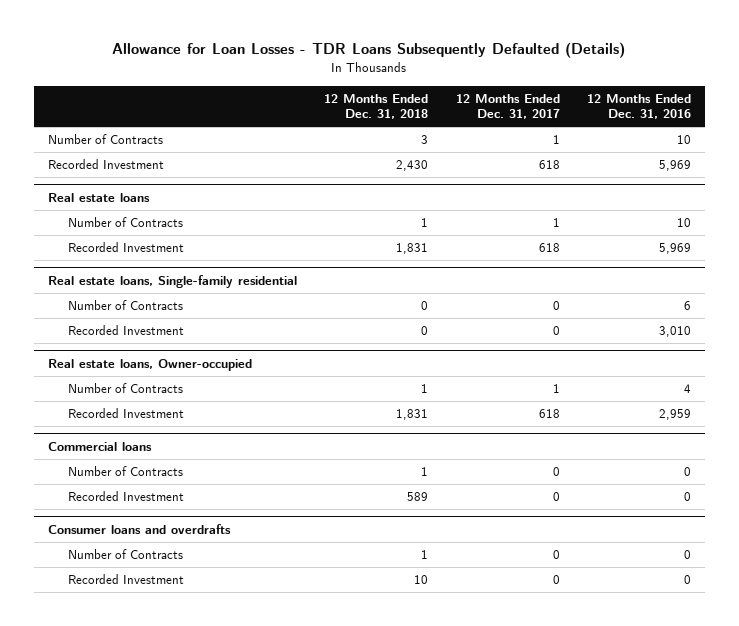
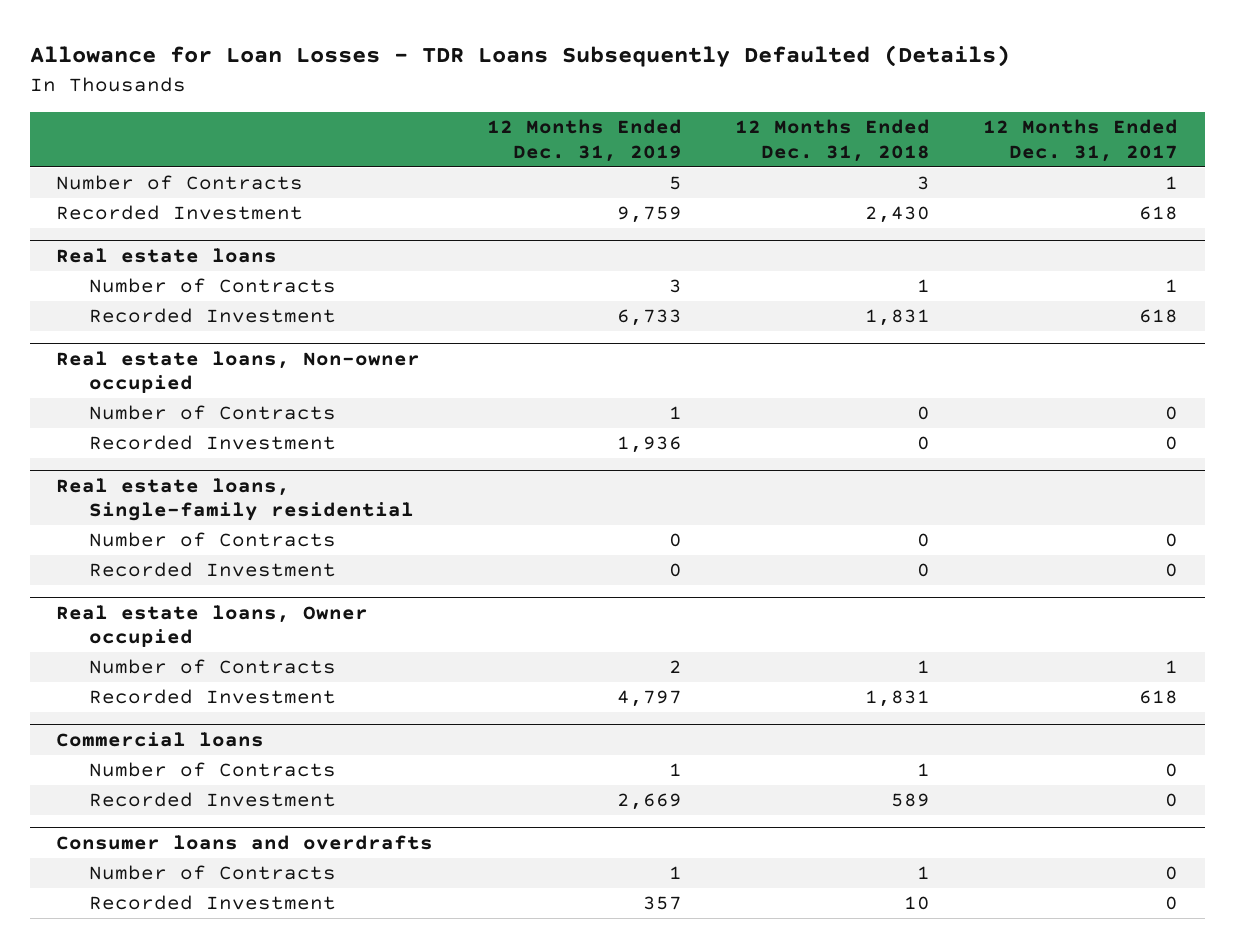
[586,93,691,120] 12 Months Ended Dec. 31, 2016 -> none
none -> [486,119,682,162] 12 Months Ended Dec. 31, 2019
none -> [56,350,421,394] Real estate loans, Non-owner occupied
none -> [89,405,337,421] Number of Contracts
none -> [89,435,337,451] Recorded Investment
[47,358,252,371] Real estate loans, Owner-occupied -> [56,604,369,648] Real estate loans, Owner occupied

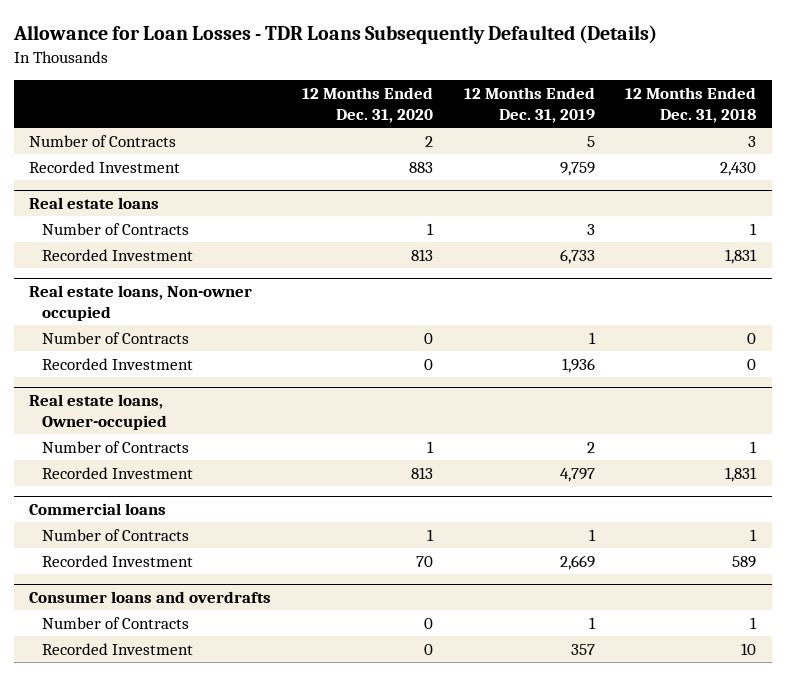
[983,119,1179,162] 12 Months Ended Dec. 31, 2017 -> none
none -> [301,87,433,124] 12 Months Ended Dec. 31, 2020
[56,477,415,522] Real estate loans, Single-family residential -> none
[89,532,337,548] Number of Contracts -> none
[89,562,337,578] Recorded Investment -> none
[56,604,369,648] Real estate loans, Owner occupied -> [29,394,168,431] Real estate loans, Owner-occupied

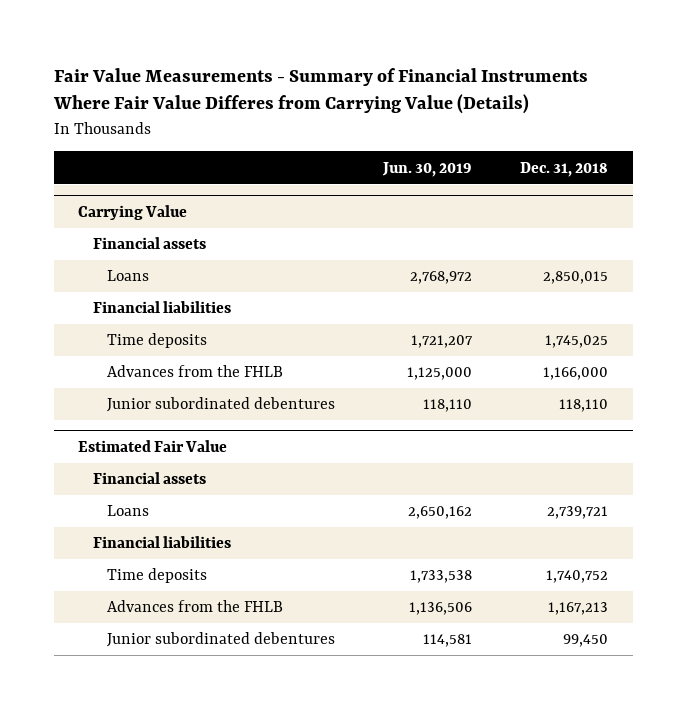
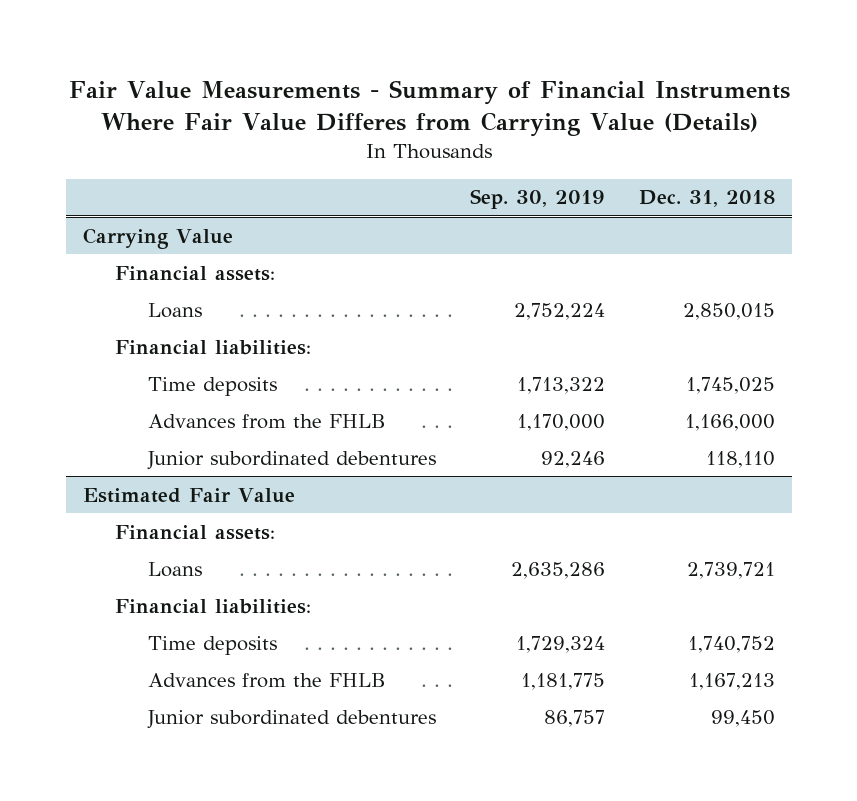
[382,161,473,177] Jun. 30, 2019 -> none
none -> [469,189,605,210] Sep. 30, 2019
[92,237,206,250] Financial assets -> [115,265,276,281] Financial assets:
[92,301,231,314] Financial liabilities -> [115,339,312,355] Financial liabilities:
[92,472,206,485] Financial assets -> [115,524,276,540] Financial assets:
[92,536,231,549] Financial liabilities -> [115,598,312,614] Financial liabilities:

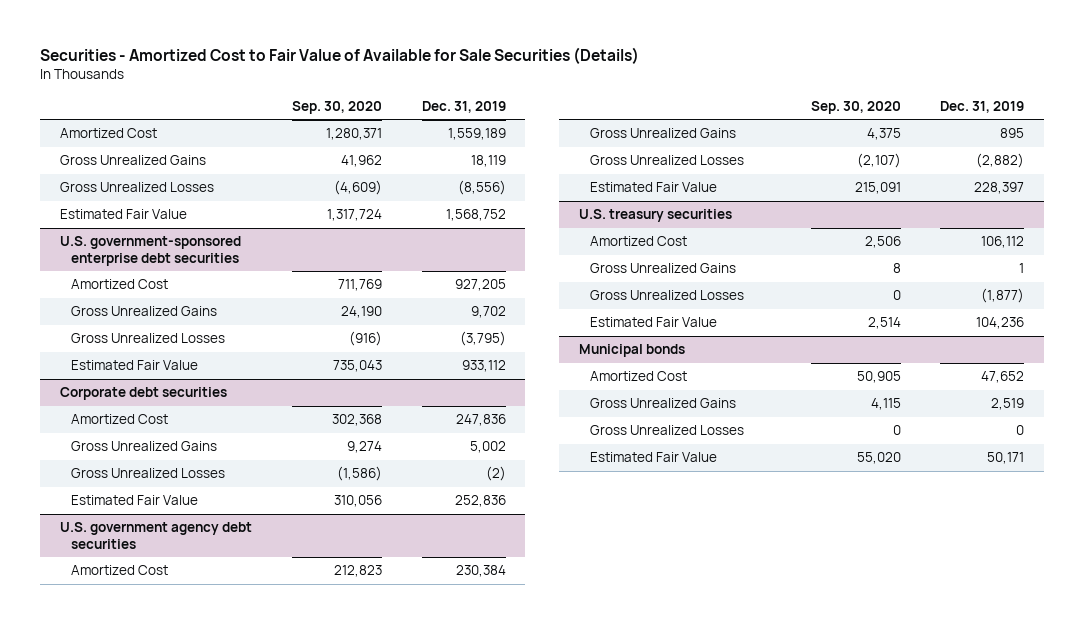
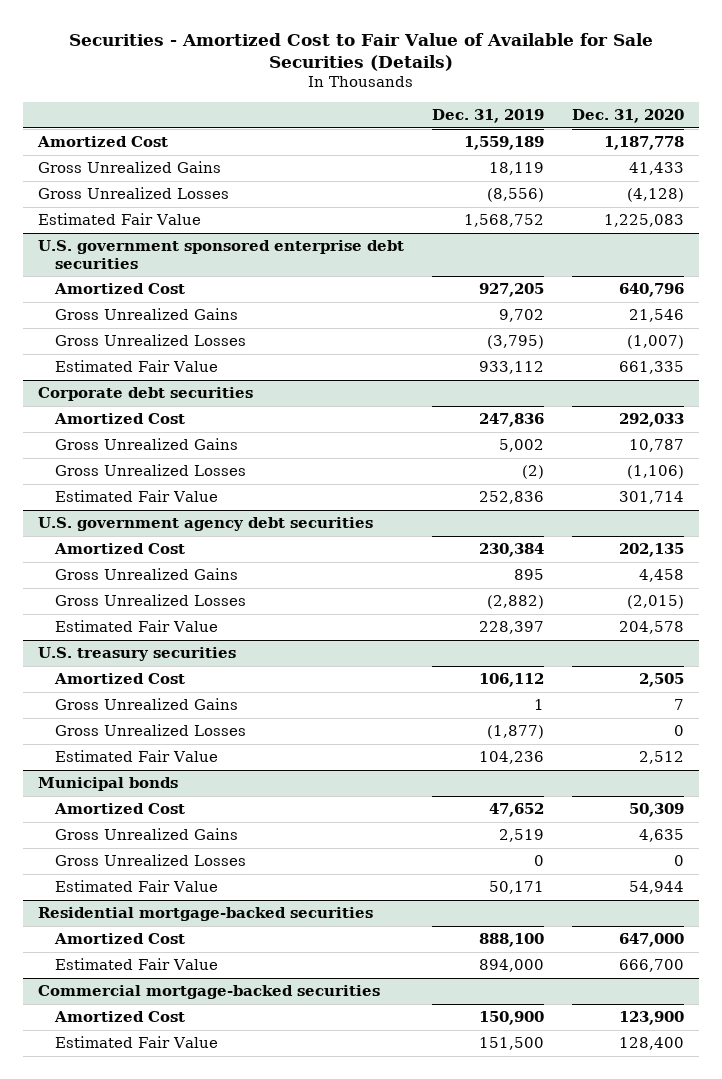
[291,100,382,114] Sep. 30, 2020 -> none
none -> [572,108,685,123] Dec. 31, 2020
[60,236,242,266] U.S. government-sponsored enterprise debt securities -> [37,240,404,269] U.S. government sponsored enterprise debt securities
none -> [37,907,373,922] Residential mortgage-backed securities
none -> [54,933,186,945] Amortized Cost
none -> [55,958,219,971] Estimated Fair Value
none -> [37,985,380,1000] Commercial mortgage-backed securities
none -> [54,1011,186,1023] Amortized Cost
none -> [55,1036,219,1049] Estimated Fair Value

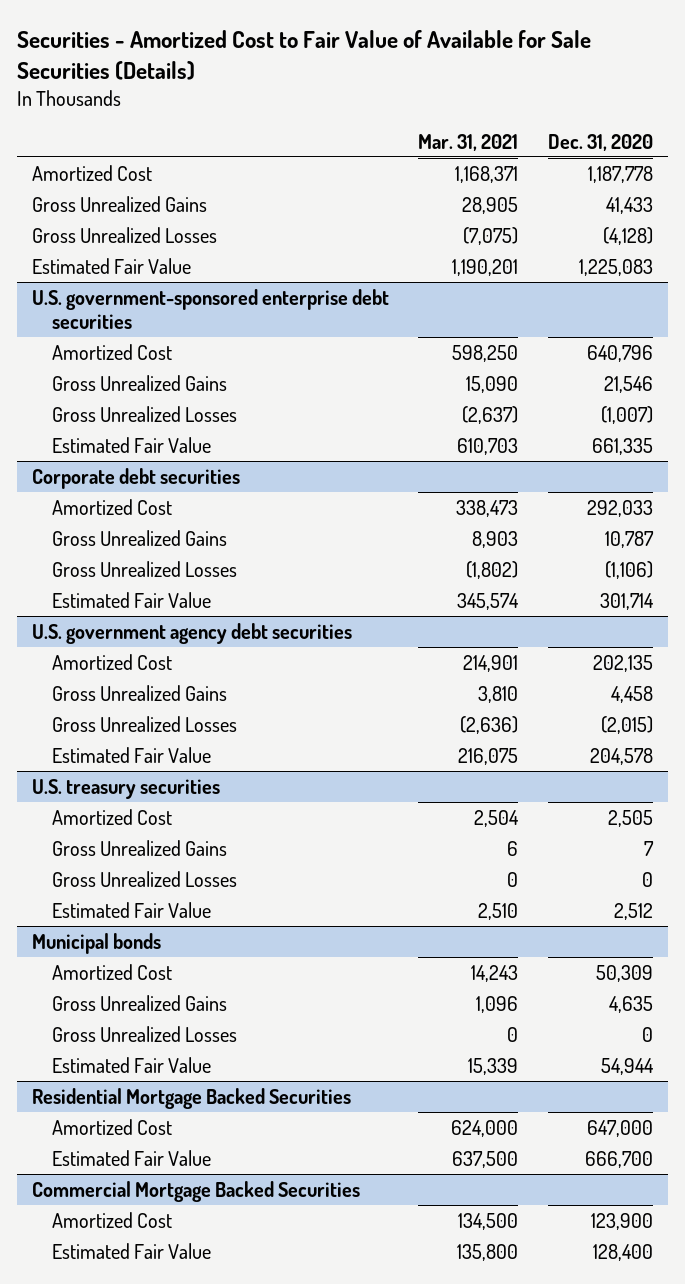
[431,108,544,123] Dec. 31, 2019 -> none
none -> [418,133,519,151] Mar. 31, 2021
[37,240,404,269] U.S. government sponsored enterprise debt securities -> [31,288,389,329] U.S. government-sponsored enterprise debt securities
[37,907,373,922] Residential mortgage-backed securities -> [31,1087,351,1109] Residential Mortgage Backed Securities
[37,985,380,1000] Commercial mortgage-backed securities -> [31,1180,360,1202] Commercial Mortgage Backed Securities

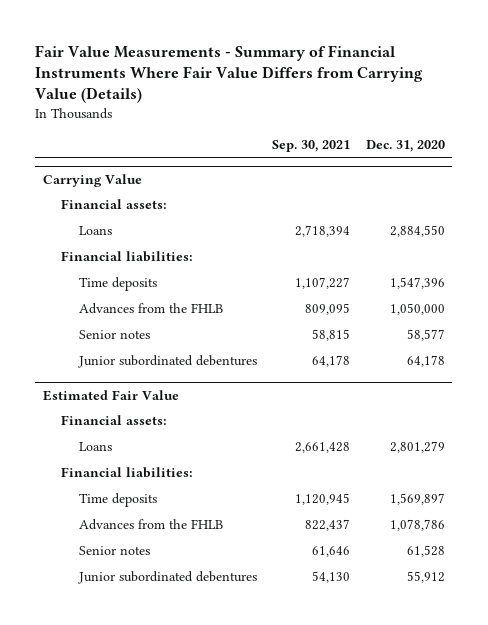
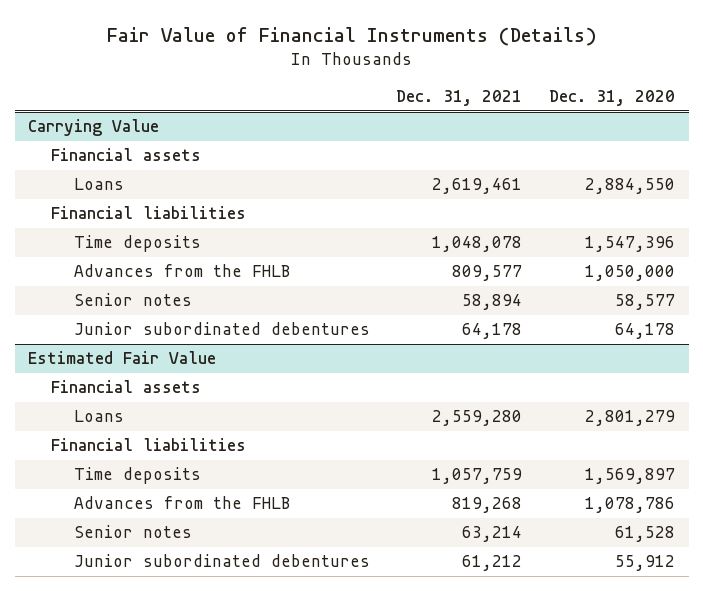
[35,44,424,104] Fair Value Measurements - Summary of Financial Instruments Where Fair Value Differs from Carrying Value (Details) -> [106,26,597,46] Fair Value of Financial Instruments (Details)
[272,140,351,153] Sep. 30, 2021 -> none
none -> [396,90,523,107] Dec. 31, 2021
[60,199,167,210] Financial assets: -> [50,148,201,162] Financial assets
[60,251,193,263] Financial liabilities: -> [50,206,246,220] Financial liabilities
[60,415,167,426] Financial assets: -> [50,380,201,394] Financial assets
[60,467,193,479] Financial liabilities: -> [50,438,246,452] Financial liabilities

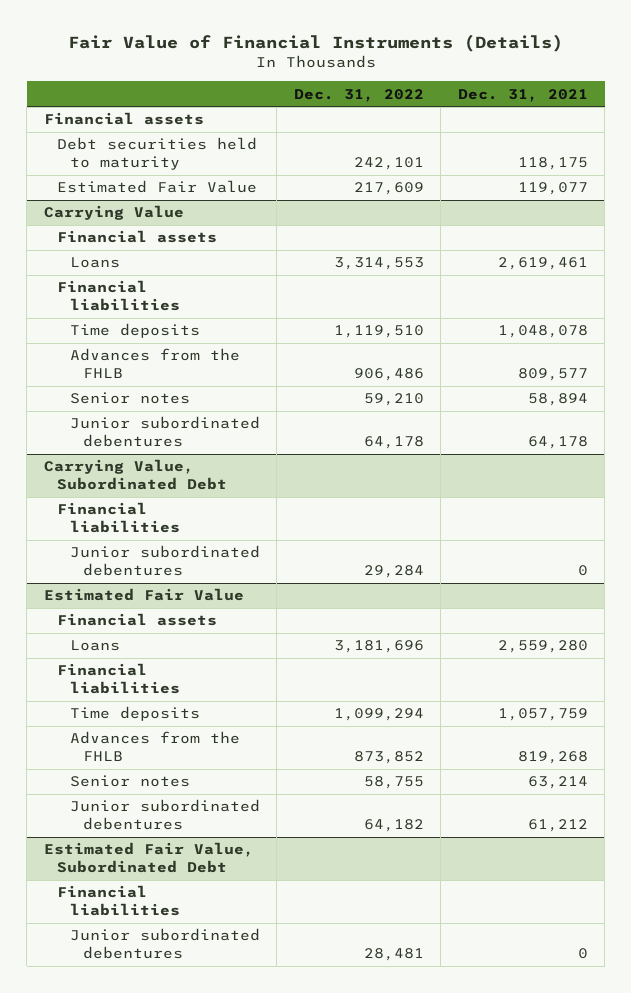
[549,90,676,107] Dec. 31, 2020 -> none
none -> [293,88,424,102] Dec. 31, 2022
none -> [43,112,204,126] Financial assets
none -> [56,137,257,171] Debt securities held to maturity
none -> [56,180,257,194] Estimated Fair Value
none -> [43,459,227,491] Carrying Value, Subordinated Debt
none -> [56,502,180,534] Financial liabilities
none -> [69,545,260,577] Junior subordinated debentures
none -> [43,842,254,874] Estimated Fair Value, Subordinated Debt
none -> [56,885,180,917] Financial liabilities
none -> [69,928,260,960] Junior subordinated debentures

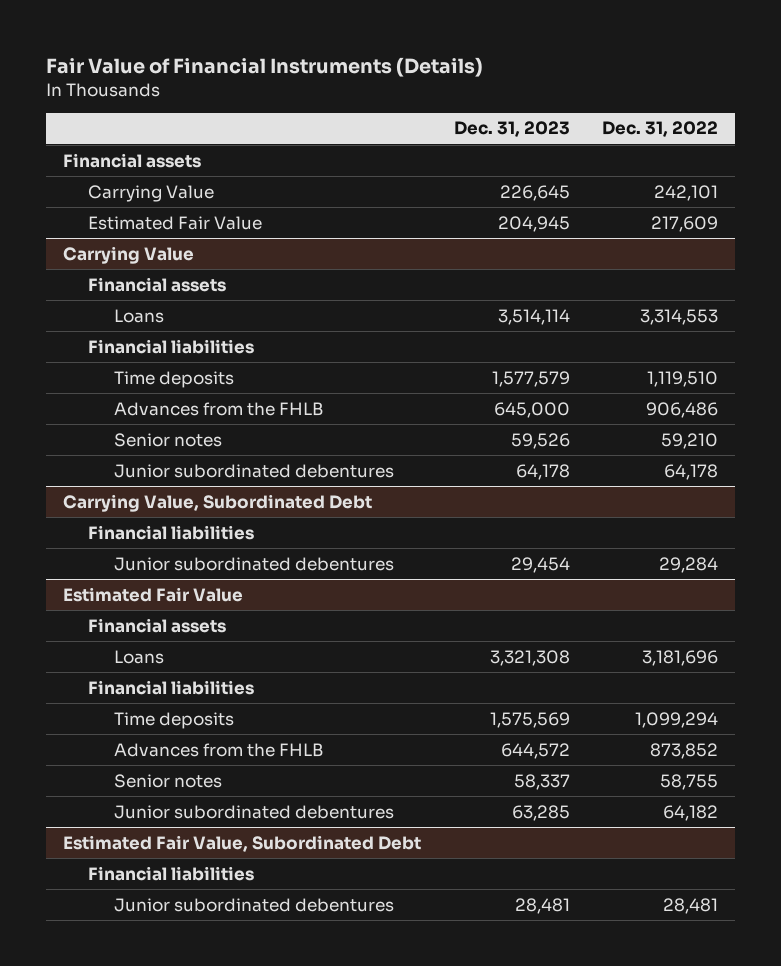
[457,88,588,102] Dec. 31, 2021 -> none
none -> [453,121,570,138] Dec. 31, 2023
[56,137,257,171] Debt securities held to maturity -> [88,184,215,202] Carrying Value

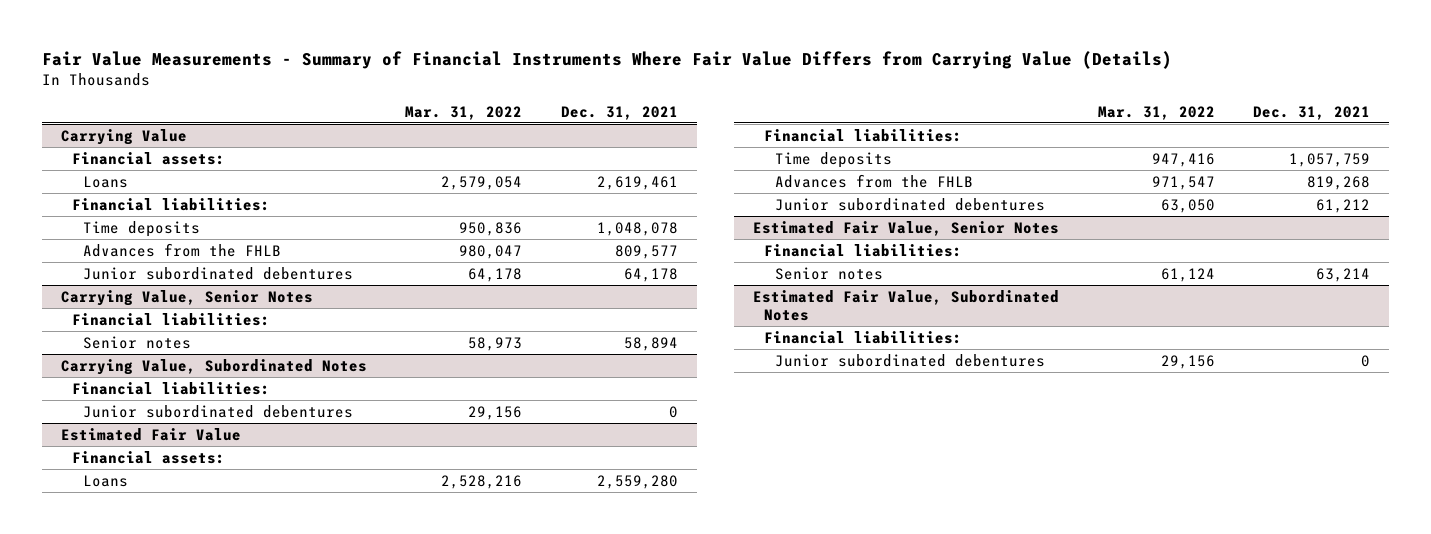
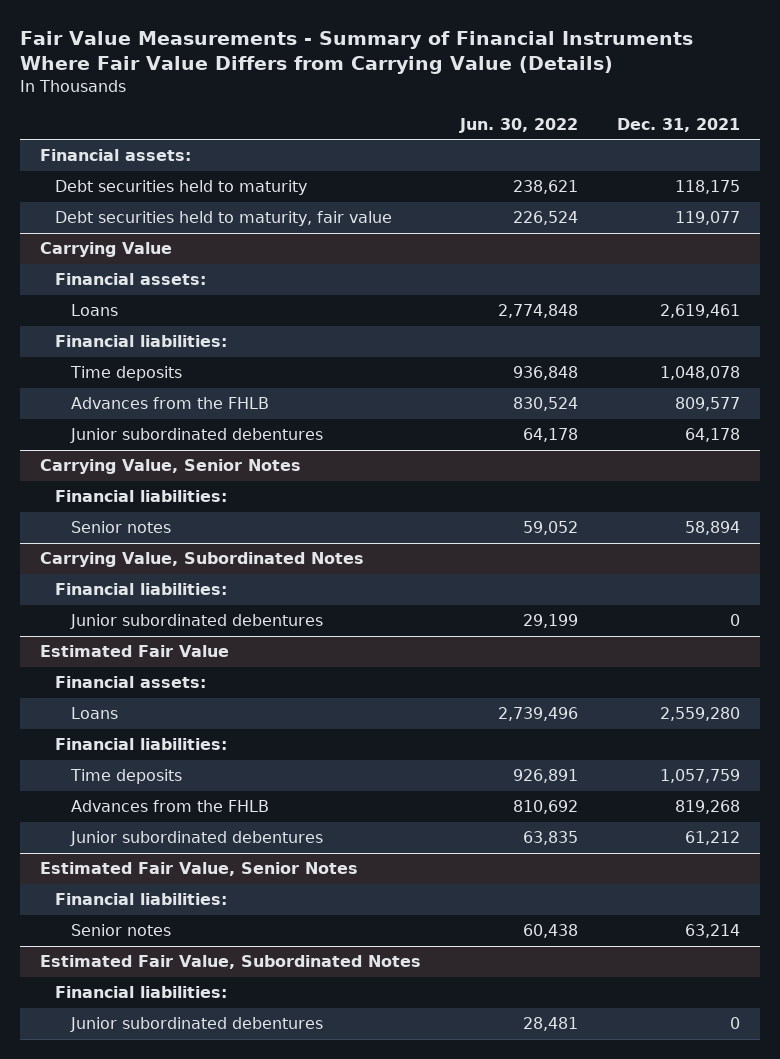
[405,105,523,120] Mar. 31, 2022 -> none
none -> [459,117,579,133] Jun. 30, 2022
none -> [39,149,191,162] Financial assets:
none -> [55,180,308,196] Debt securities held to maturity
none -> [55,211,393,227] Debt securities held to maturity, fair value

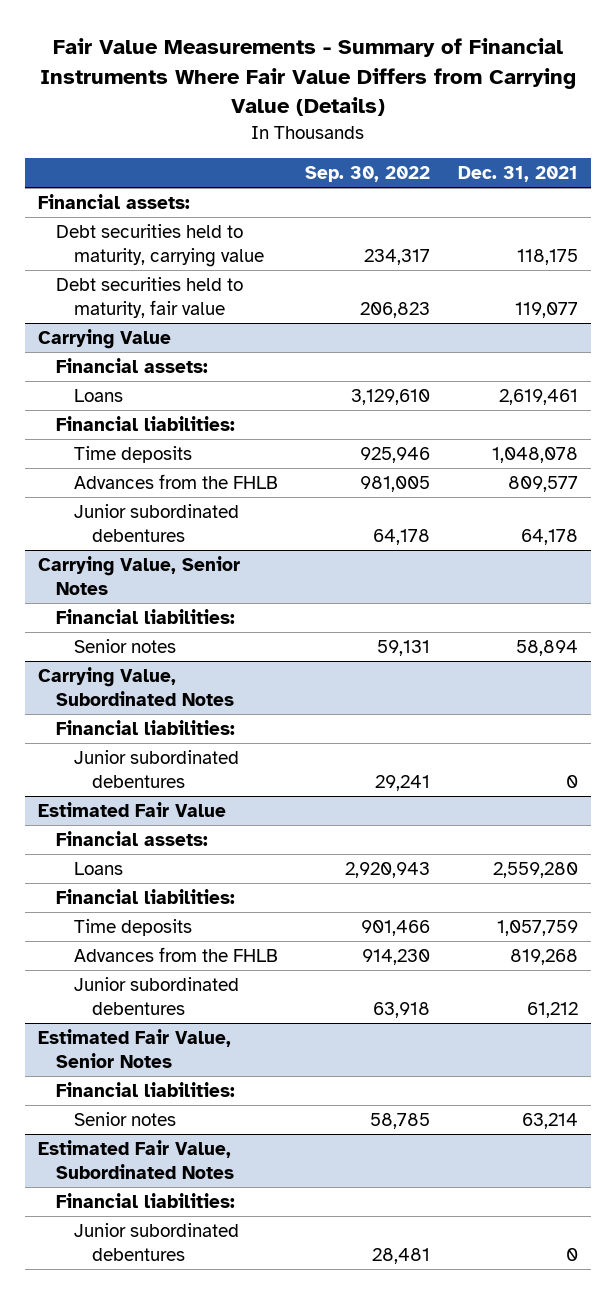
[459,117,579,133] Jun. 30, 2022 -> none
none -> [305,165,431,182] Sep. 30, 2022
[55,180,308,196] Debt securities held to maturity -> [56,224,265,268] Debt securities held to maturity, carrying value

